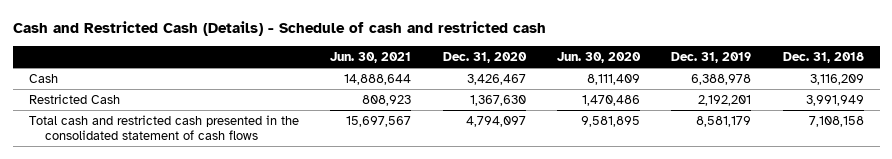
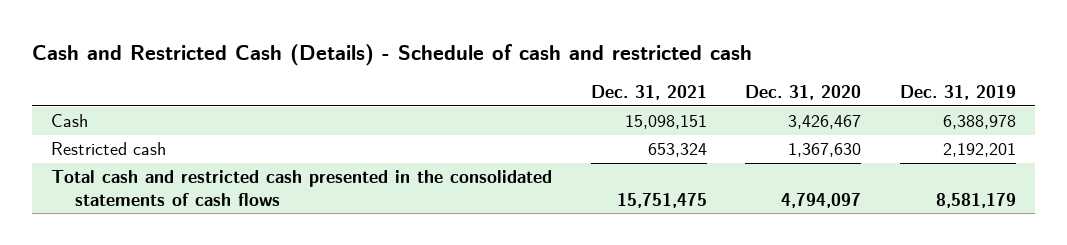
[330,52,412,64] Jun. 30, 2021 -> none
[556,52,641,64] Jun. 30, 2020 -> none
[782,52,864,64] Dec. 31, 2018 -> none
none -> [590,85,707,101] Dec. 31, 2021
[28,93,120,104] Restricted Cash -> [51,142,167,156] Restricted cash
[28,114,299,140] Total cash and restricted cash presented in the consolidated statement of cash flows -> [51,170,553,206] Total cash and restricted cash presented in the consolidated statements of cash flows

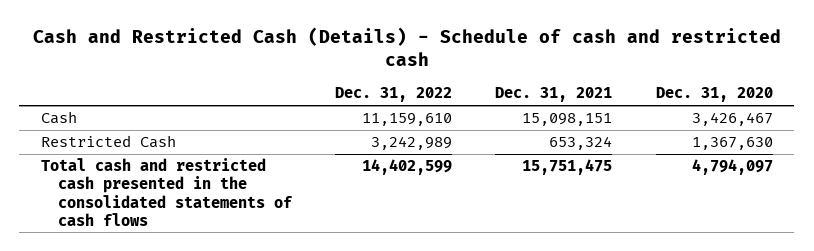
[899,85,1016,101] Dec. 31, 2019 -> none
none -> [335,87,453,103] Dec. 31, 2022
[51,142,167,156] Restricted cash -> [41,135,177,149] Restricted Cash

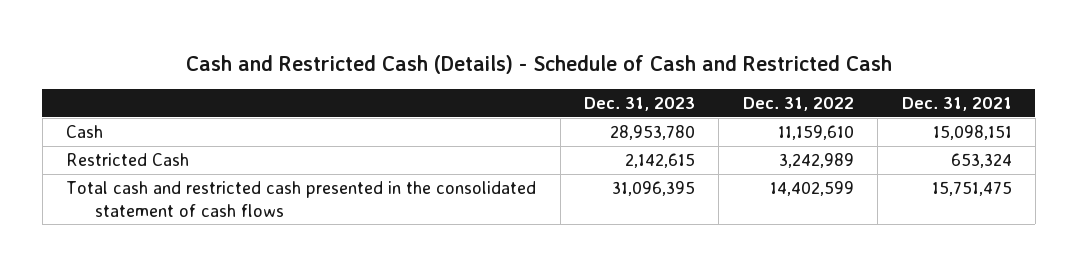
[32,26,781,67] Cash and Restricted Cash (Details) - Schedule of cash and restricted cash -> [185,54,892,74] Cash and Restricted Cash (Details) - Schedule of Cash and Restricted Cash
[655,87,773,103] Dec. 31, 2020 -> none
none -> [584,97,696,112] Dec. 31, 2023
[41,158,294,226] Total cash and restricted cash presented in the consolidated statements of cash flows -> [66,181,537,217] Total cash and restricted cash presented in the consolidated statement of cash flows

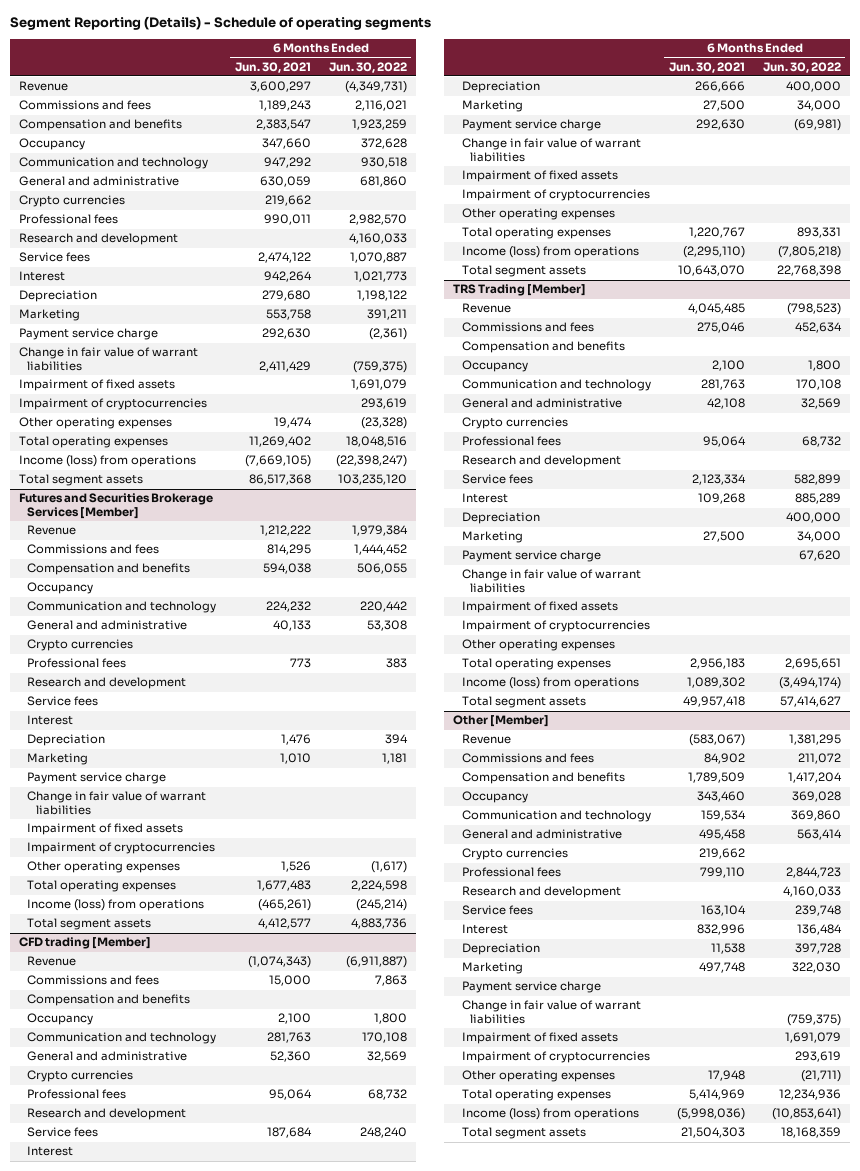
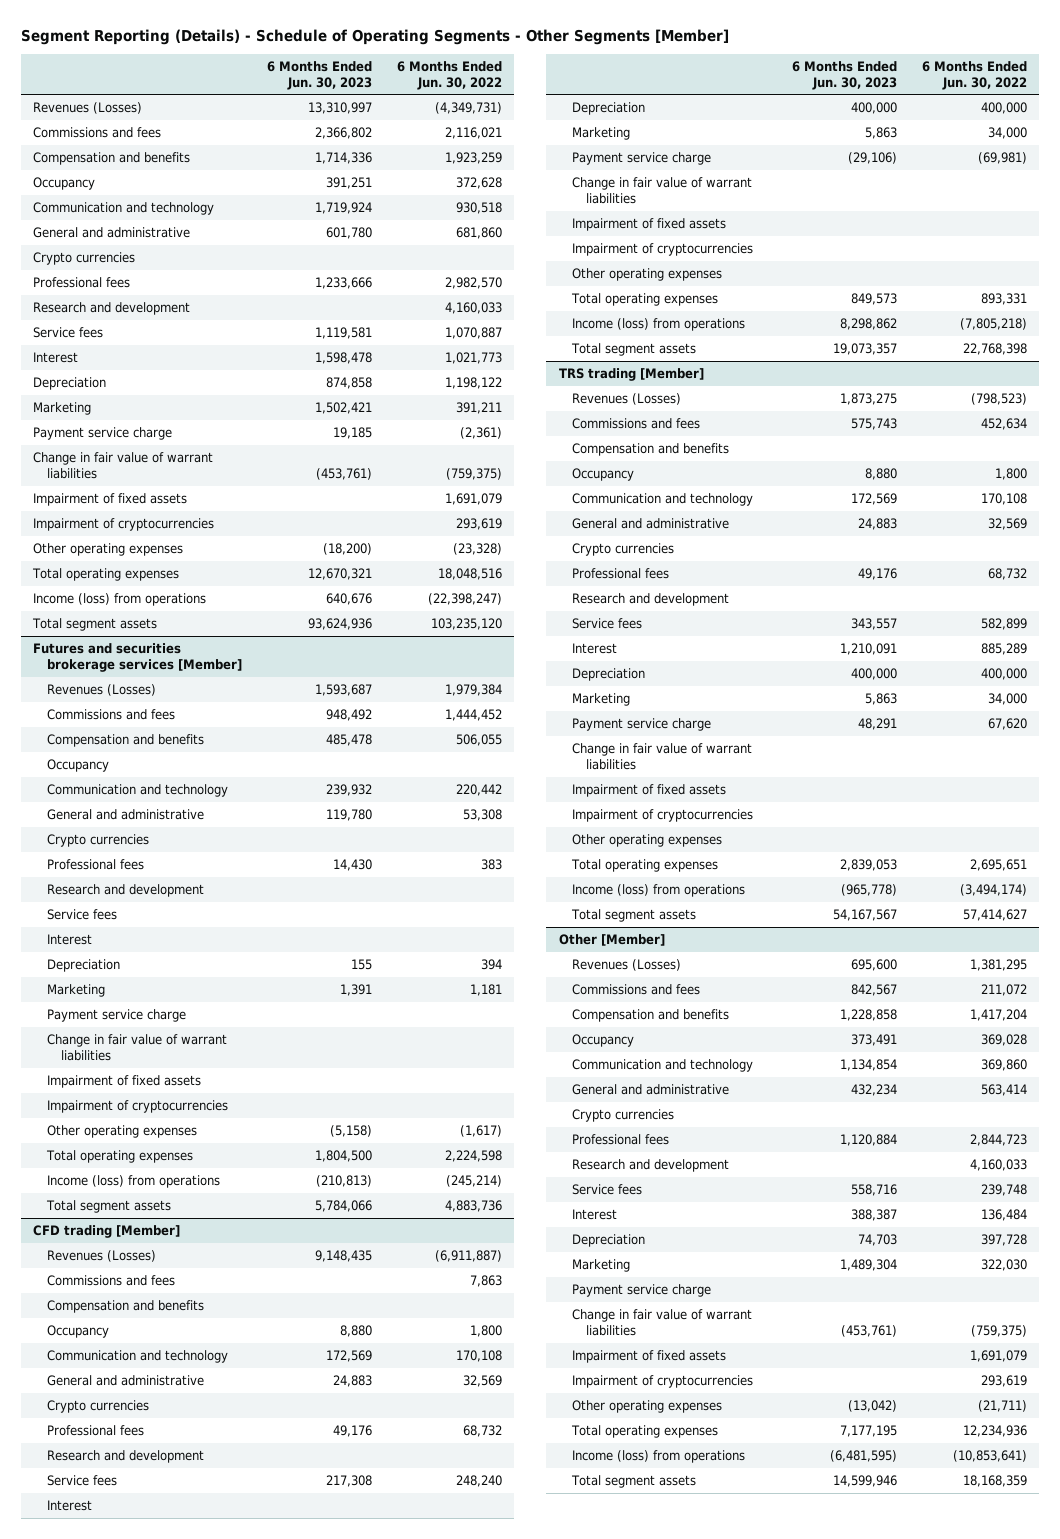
[9,16,431,31] Segment Reporting (Details) - Schedule of operating segments -> [21,28,730,45] Segment Reporting (Details) - Schedule of Operating Segments - Other Segments [Member]
[234,61,311,73] Jun. 30, 2021 -> none
none -> [266,60,372,90] 6 Months Ended Jun. 30, 2023
[18,81,68,92] Revenue -> [33,102,143,115] Revenues (Losses)
[18,493,213,519] Futures and Securities Brokerage Services [Member] -> [33,643,243,672] Futures and securities brokerage services [Member]
[27,525,77,536] Revenue -> [47,684,157,697] Revenues (Losses)
[27,956,77,967] Revenue -> [47,1250,157,1263] Revenues (Losses)
[452,284,586,297] TRS Trading [Member] -> [558,368,704,382] TRS trading [Member]
[461,303,511,314] Revenue -> [572,393,682,406] Revenues (Losses)
[461,734,511,745] Revenue -> [572,959,682,972] Revenues (Losses)

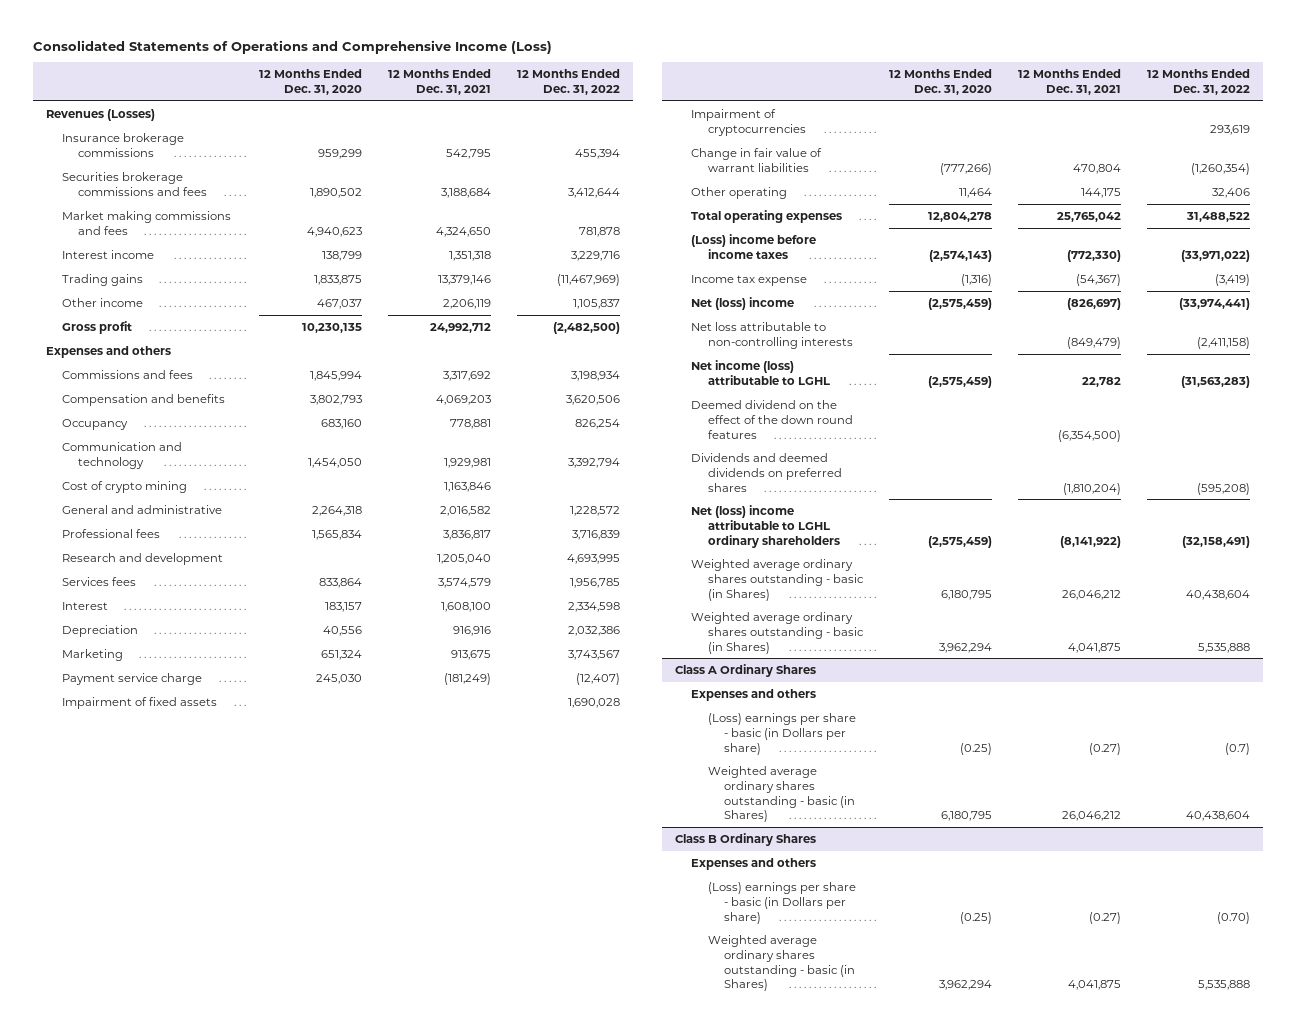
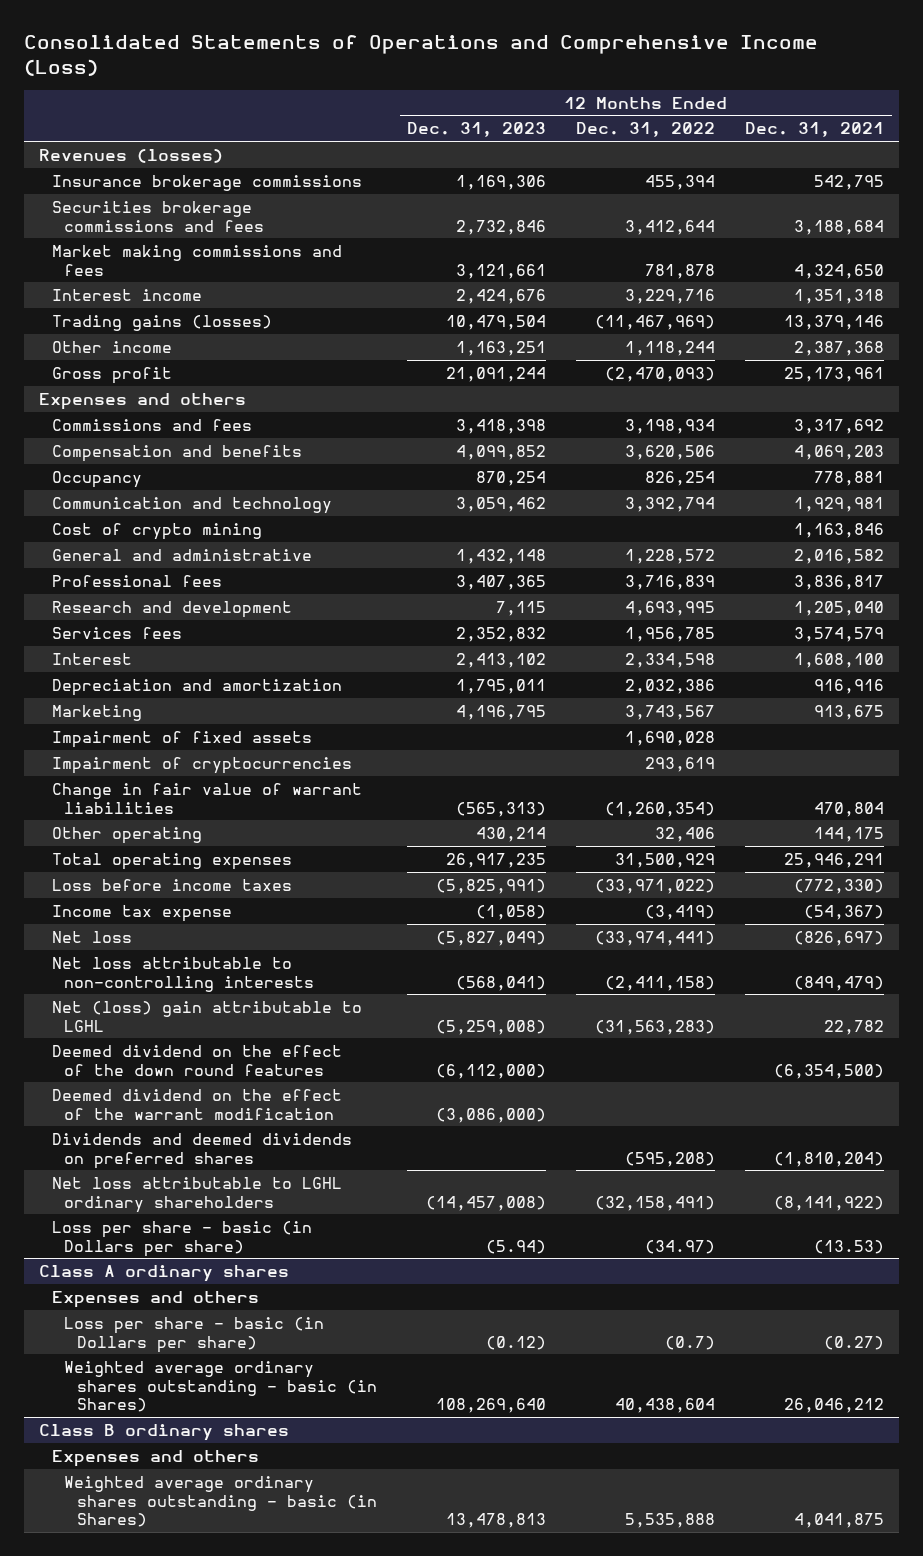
[259,68,363,95] 12 Months Ended Dec. 31, 2020 -> none
none -> [407,122,547,138] Dec. 31, 2023
[45,108,155,121] Revenues (Losses) -> [38,149,223,164] Revenues (losses)
[62,273,144,286] Trading gains -> [51,315,272,332] Trading gains (losses)
[443,298,492,309] 2,206,119 -> [794,341,885,357] 2,387,368
[573,298,621,309] 1,105,837 -> [625,341,716,357] 1,118,244
[430,322,492,333] 24,992,712 -> [784,367,885,383] 25,173,961
[553,321,621,334] (2,482,500) -> [605,367,716,383] (2,470,093)
[62,624,139,637] Depreciation -> [51,679,342,697] Depreciation and amortization
[62,672,203,685] Payment service charge -> none
[1056,211,1121,222] 25,765,042 -> [784,853,885,869] 25,946,291
[1185,211,1250,222] 31,488,522 -> [615,853,716,869] 31,500,929
[691,233,817,259] (Loss) income before income taxes -> [51,879,292,892] Loss before income taxes
[691,296,795,310] Net (loss) income -> [51,931,132,944] Net loss
[691,359,830,385] Net income (loss) attributable to LGHL -> [51,1001,362,1032] Net (loss) gain attributable to LGHL
none -> [51,1089,342,1120] Deemed dividend on the effect of the warrant modification
[691,558,864,601] Weighted average ordinary shares outstanding - basic (in Shares) -> none
[691,611,864,654] Weighted average ordinary shares outstanding - basic (in Shares) -> none
[691,504,840,548] Net (loss) income attributable to LGHL ordinary shareholders -> [51,1177,342,1213] Net loss attributable to LGHL ordinary shareholders
none -> [51,1221,312,1257] Loss per share - basic (in Dollars per share)
[675,663,817,677] Class A Ordinary Shares -> [38,1265,289,1283] Class A ordinary shares
[707,712,856,755] (Loss) earnings per share - basic (in Dollars per share) -> [64,1317,325,1353] Loss per share - basic (in Dollars per share)
[675,832,817,846] Class B Ordinary Shares -> [38,1424,289,1442] Class B ordinary shares
[707,881,856,924] (Loss) earnings per share - basic (in Dollars per share) -> none

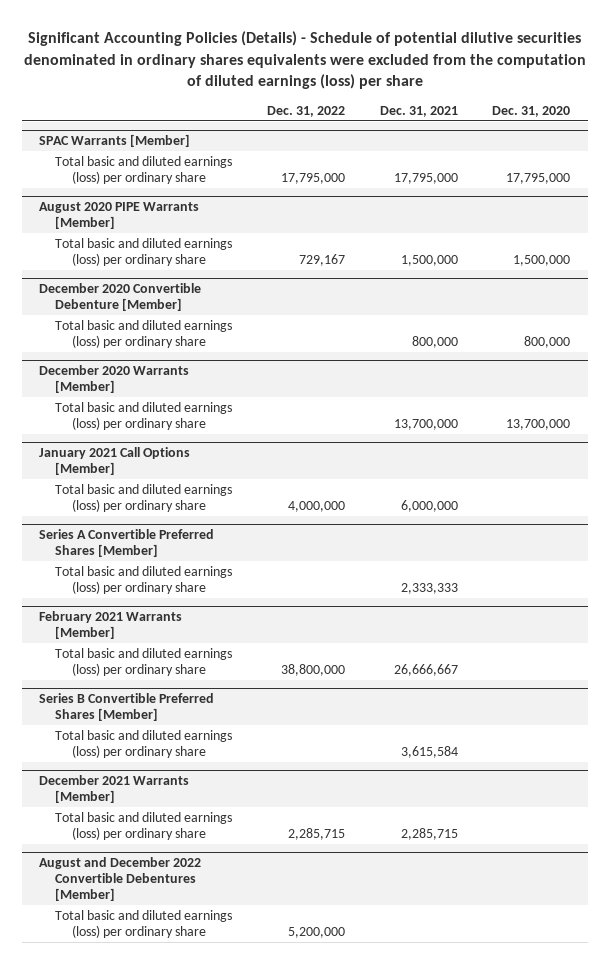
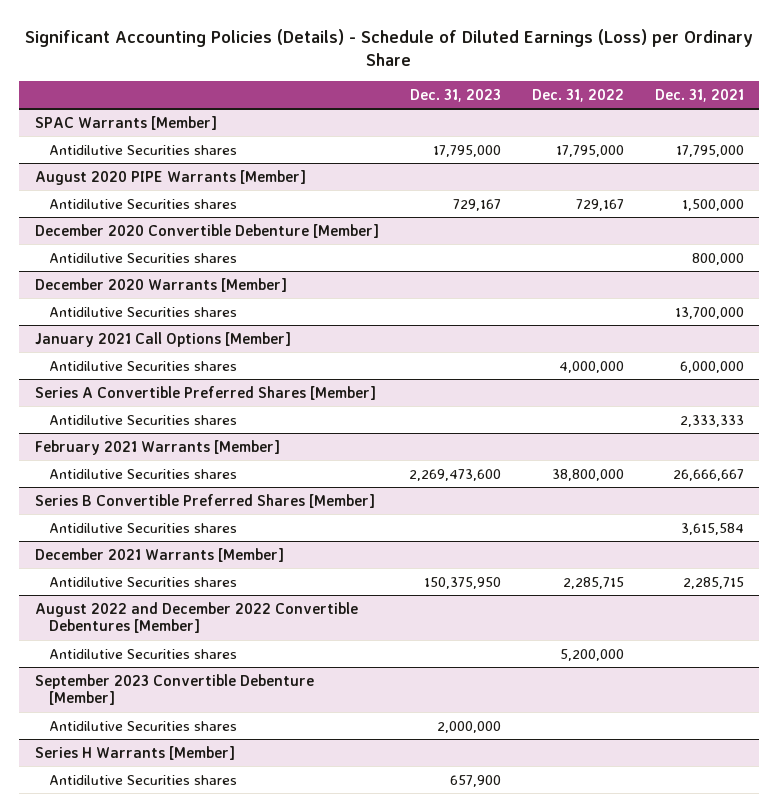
[23,31,586,90] Significant Accounting Policies (Details) - Schedule of potential dilutive securities denominated in ordinary shares equivalents were excluded from the computation of diluted earnings (loss) per share -> [25,28,754,66] Significant Accounting Policies (Details) - Schedule of Diluted Earnings (Loss) per Ordinary Share
[492,105,571,117] Dec. 31, 2020 -> none
none -> [410,88,502,102] Dec. 31, 2023
[55,155,233,185] Total basic and diluted earnings (loss) per ordinary share -> [48,144,237,155] Antidilutive Securities shares
[55,237,233,267] Total basic and diluted earnings (loss) per ordinary share -> [48,198,237,209] Antidilutive Securities shares
[55,319,233,349] Total basic and diluted earnings (loss) per ordinary share -> [48,252,237,263] Antidilutive Securities shares
[55,401,233,431] Total basic and diluted earnings (loss) per ordinary share -> [48,306,237,317] Antidilutive Securities shares
[55,483,233,513] Total basic and diluted earnings (loss) per ordinary share -> [48,360,237,371] Antidilutive Securities shares
[55,565,233,595] Total basic and diluted earnings (loss) per ordinary share -> [48,414,237,425] Antidilutive Securities shares
[55,647,233,677] Total basic and diluted earnings (loss) per ordinary share -> [48,468,237,479] Antidilutive Securities shares
[55,729,233,759] Total basic and diluted earnings (loss) per ordinary share -> [48,522,237,533] Antidilutive Securities shares
[55,811,233,841] Total basic and diluted earnings (loss) per ordinary share -> [48,576,237,587] Antidilutive Securities shares
[38,856,201,902] August and December 2022 Convertible Debentures [Member] -> [34,601,358,634] August 2022 and December 2022 Convertible Debentures [Member]
[55,909,233,939] Total basic and diluted earnings (loss) per ordinary share -> [48,648,237,659] Antidilutive Securities shares
none -> [34,673,314,706] September 2023 Convertible Debenture [Member]
none -> [48,720,237,731] Antidilutive Securities shares
none -> [34,745,235,760] Series H Warrants [Member]
none -> [48,774,237,785] Antidilutive Securities shares

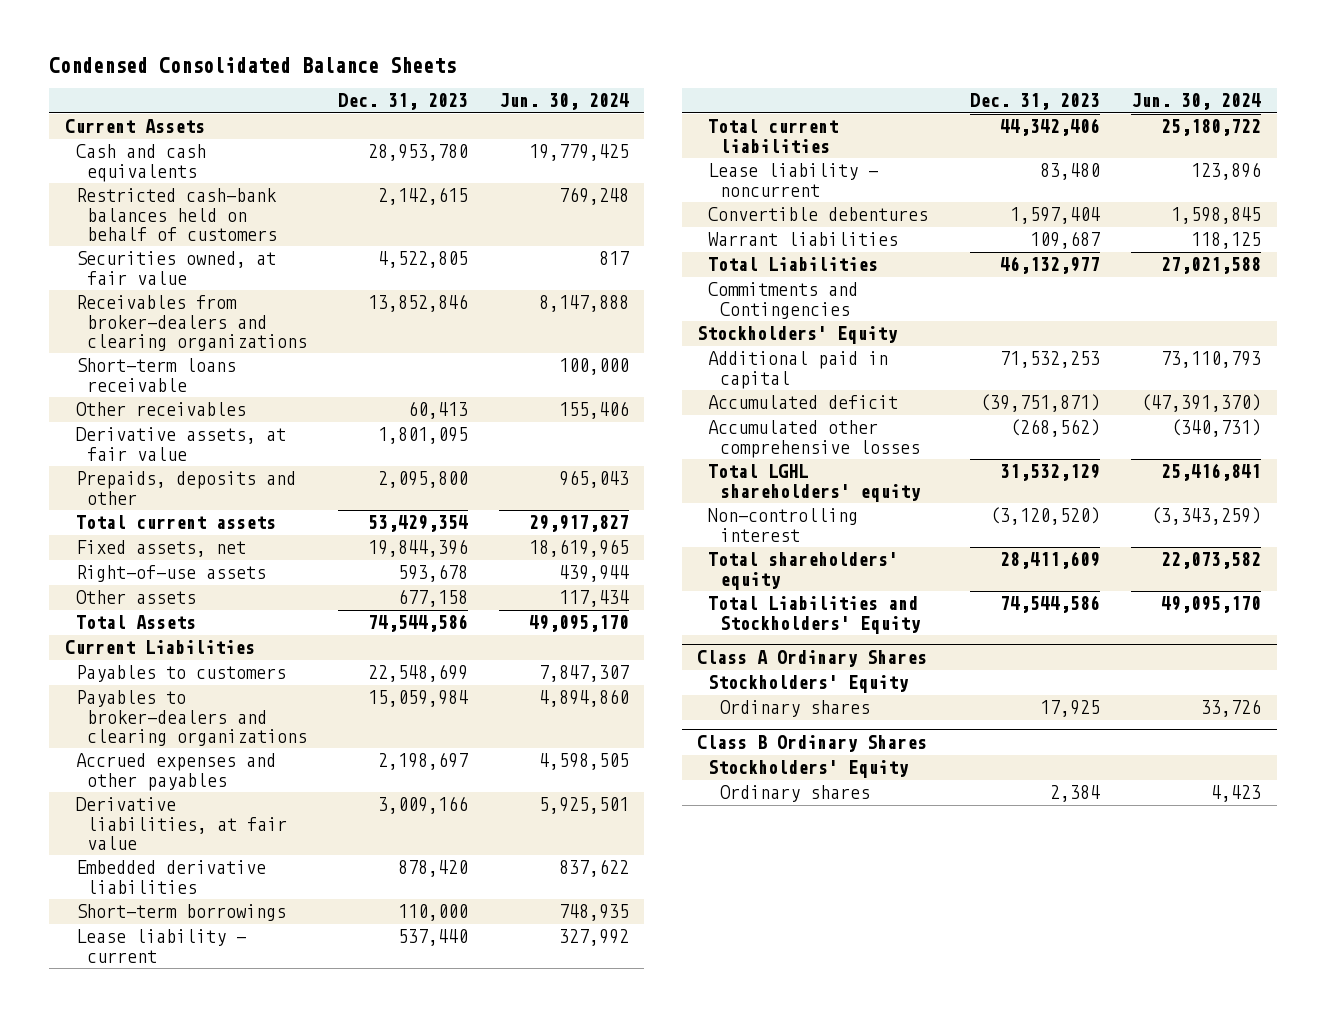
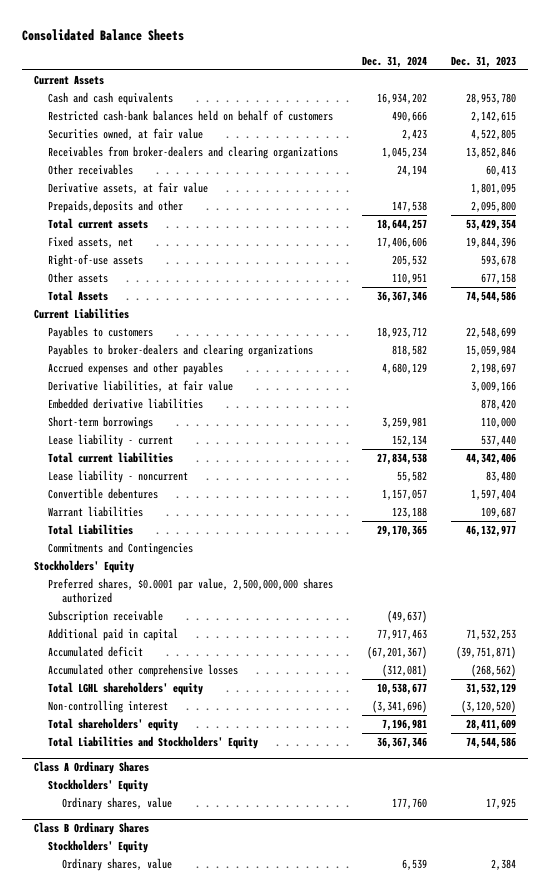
[49,56,457,73] Condensed Consolidated Balance Sheets -> [21,28,184,41] Consolidated Balance Sheets
[498,92,629,110] Jun. 30, 2024 -> none
none -> [361,55,427,68] Dec. 31, 2024
[76,358,237,392] Short-term loans receivable -> none
[76,471,297,505] Prepaids, deposits and other -> [48,200,184,214] Prepaids,deposits and other
none -> [48,578,334,604] Preferred shares, $0.0001 par value, 2,500,000,000 shares authorized
none -> [48,610,164,624] Subscription receivable
[719,700,870,718] Ordinary shares -> [62,797,173,811] Ordinary shares, value
[719,785,870,803] Ordinary shares -> [62,858,173,872] Ordinary shares, value

